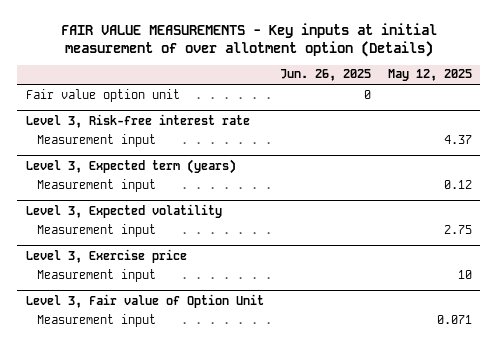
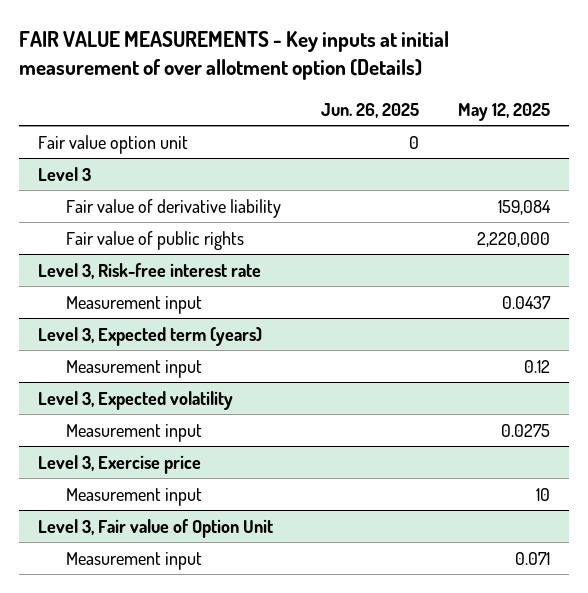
none -> [38,166,92,181] Level 3
none -> [66,198,282,218] Fair value of derivative liability
none -> [66,230,245,250] Fair value of public rights
[443,134,472,144] 4.37 -> [501,295,551,309] 0.0437
[443,224,472,234] 2.75 -> [500,423,550,437] 0.0275

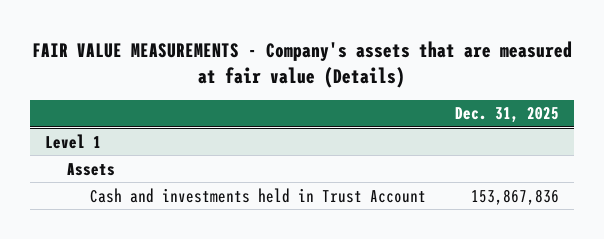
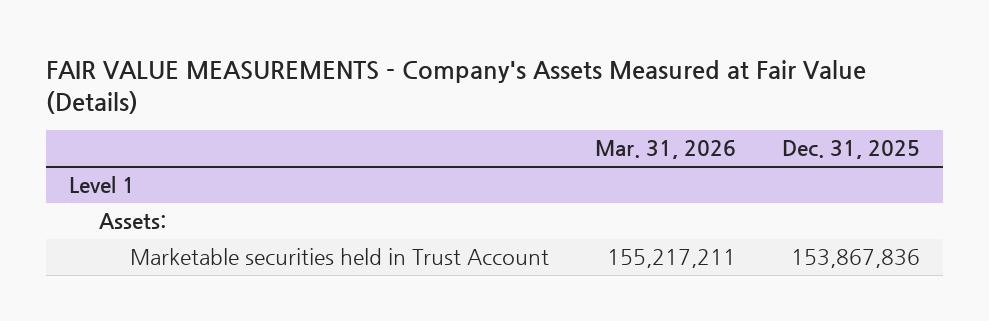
[32,40,573,88] FAIR VALUE MEASUREMENTS - Company's assets that are measured at fair value (Details) -> [46,59,867,114] FAIR VALUE MEASUREMENTS - Company's Assets Measured at Fair Value (Details)
none -> [594,140,736,160] Mar. 31, 2026
[67,162,116,176] Assets -> [99,213,167,230] Assets:
[89,187,426,203] Cash and investments held in Trust Account -> [129,248,549,266] Marketable securities held in Trust Account

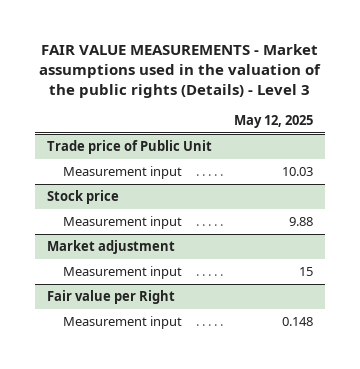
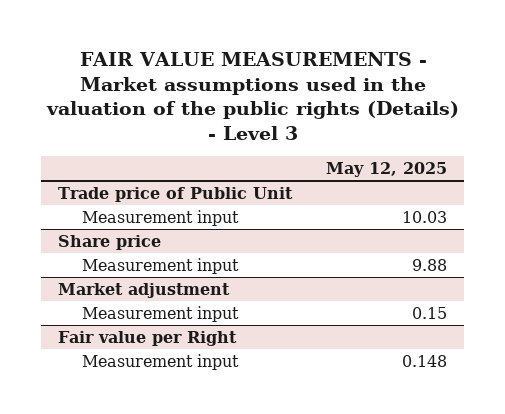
[46,190,119,205] Stock price -> [58,234,162,250] Share price
[299,267,314,277] 15 -> [412,306,448,319] 0.15

